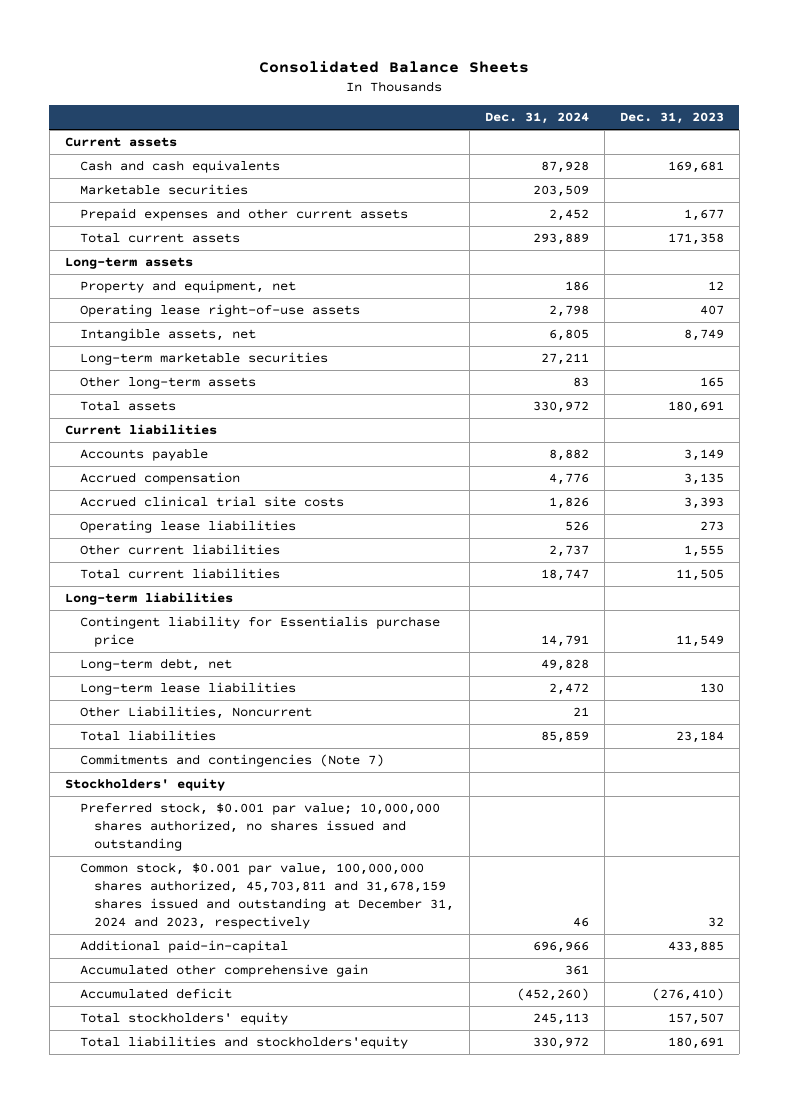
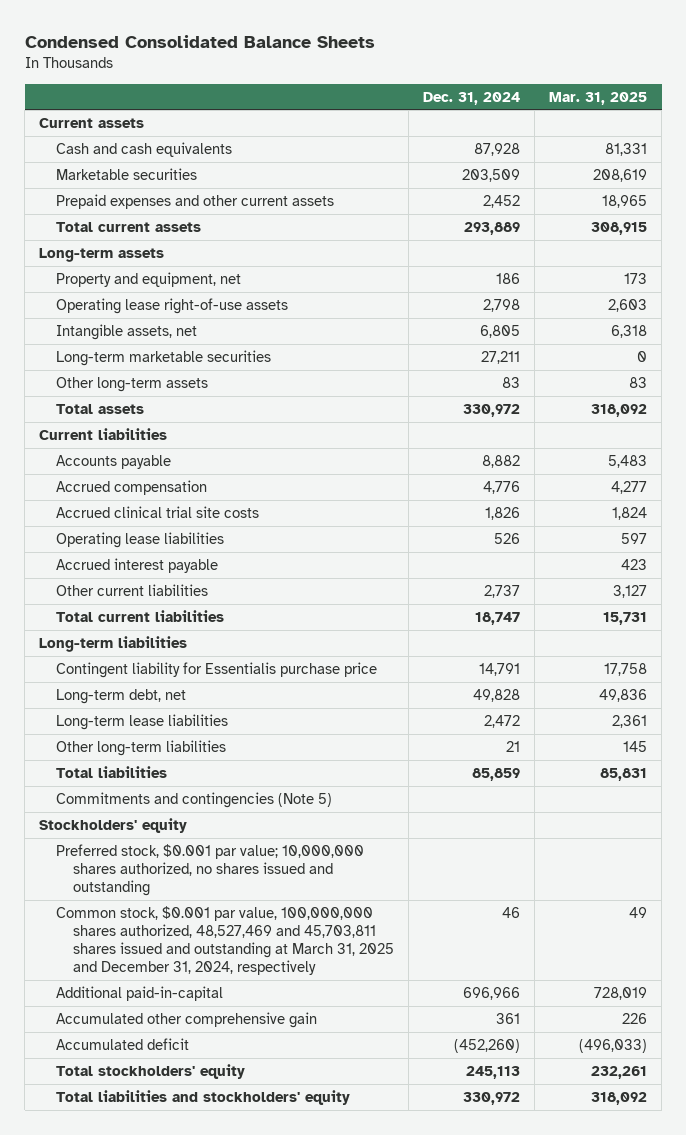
[259,60,530,73] Consolidated Balance Sheets -> [24,35,375,49] Condensed Consolidated Balance Sheets
[619,112,724,125] Dec. 31, 2023 -> none
none -> [549,91,648,105] Mar. 31, 2025
none -> [56,558,219,574] Accrued interest payable
[79,706,312,720] Other Liabilities, Noncurrent -> [56,740,227,757] Other long-term liabilities
[79,754,384,768] Commitments and contingencies (Note 7) -> [56,792,333,809] Commitments and contingencies (Note 5)
[79,862,455,930] Common stock, $0.001 par value, 100,000,000 shares authorized, 45,703,811 and 31,678,159 shares issued and outstanding at December 31, 2024 and 2023, respectively -> [56,906,395,976] Common stock, $0.001 par value, 100,000,000 shares authorized, 48,527,469 and 45,703,811 shares issued and outstanding at March 31, 2025 and December 31, 2024, respectively
[79,1036,408,1050] Total liabilities and stockholders'equity -> [56,1090,351,1106] Total liabilities and stockholders' equity

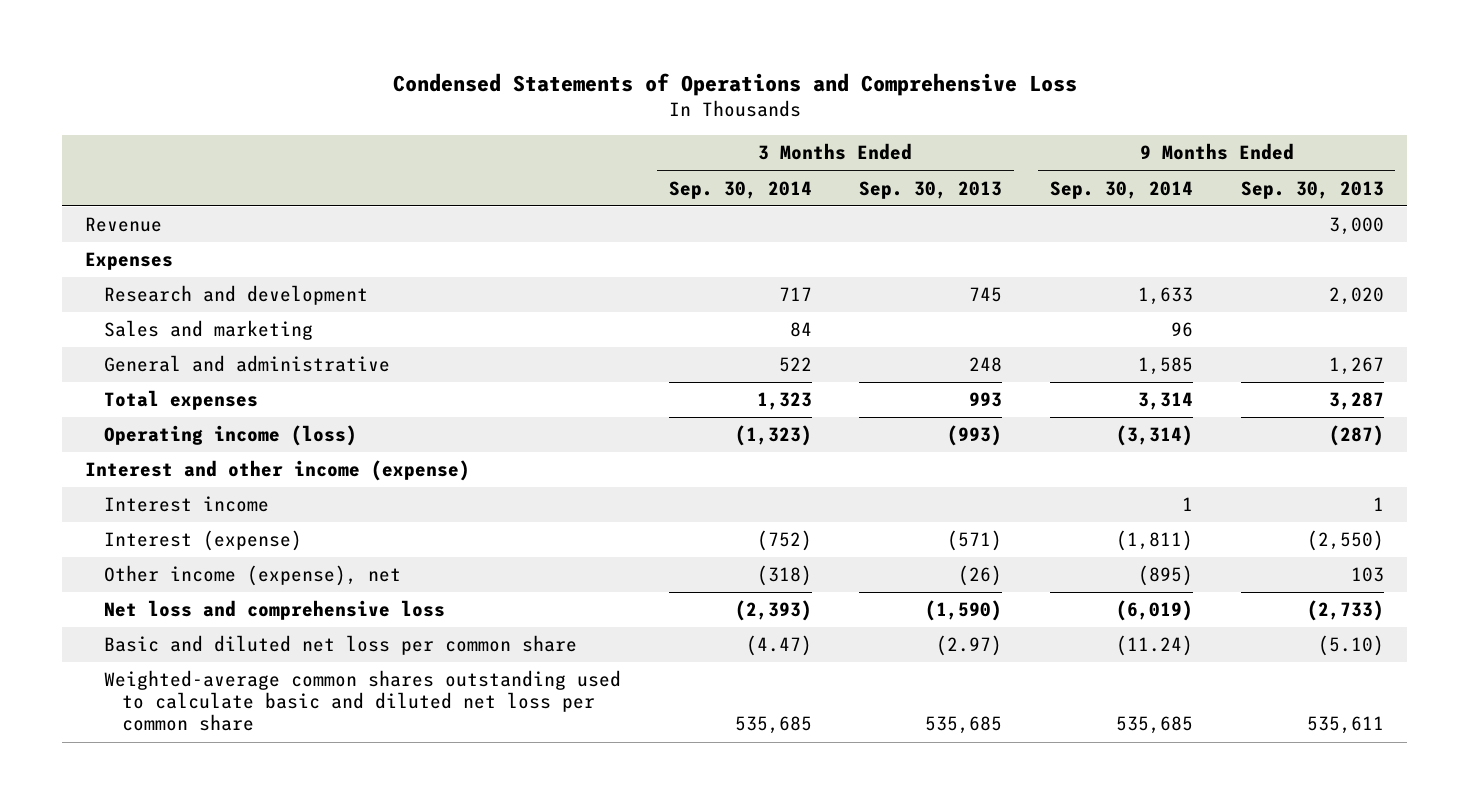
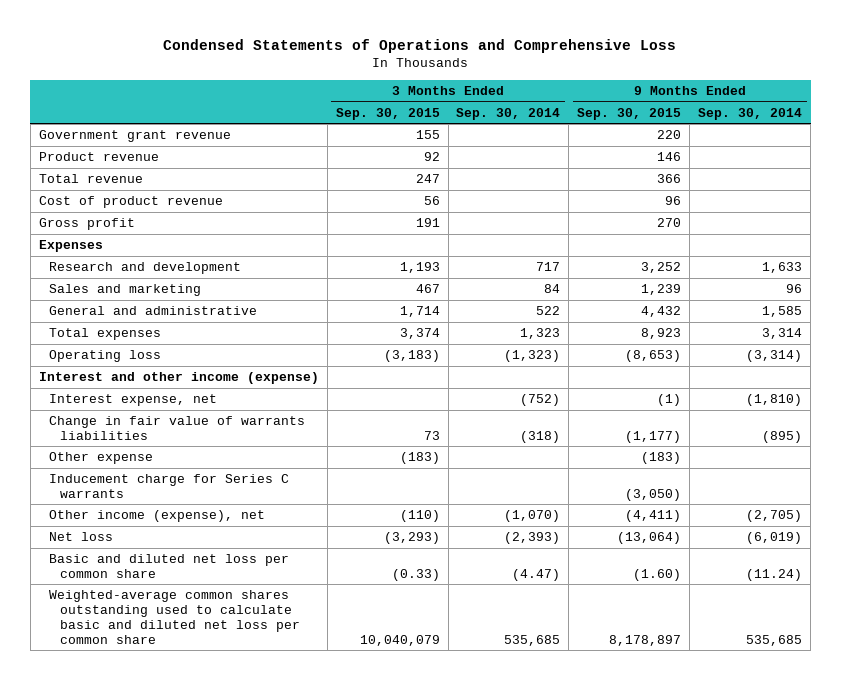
[859,180,1003,199] Sep. 30, 2013 -> none
[1240,180,1384,199] Sep. 30, 2013 -> none
none -> [335,107,440,120] Sep. 30, 2015
none -> [577,107,682,120] Sep. 30, 2015
none -> [38,129,231,142] Government grant revenue
none -> [38,151,159,161] Product revenue
[85,217,163,233] Revenue -> [38,173,143,183] Total revenue
none -> [38,195,223,208] Cost of product revenue
none -> [38,217,135,230] Gross profit
[103,425,357,447] Operating income (loss) -> [49,349,162,362] Operating loss
[103,496,269,513] Interest income -> none
[103,530,302,552] Interest (expense) -> [49,393,218,406] Interest expense, net
[1115,530,1193,552] (1,811) -> [746,393,803,406] (1,810)
none -> [49,415,306,440] Change in fair value of warrants liabilities
none -> [49,451,154,464] Other expense
none -> [49,473,290,498] Inducement charge for Series C warrants
[756,565,812,587] (318) -> [504,509,561,522] (1,070)
[1137,565,1193,587] (895) -> [746,509,803,522] (2,705)
[103,600,445,621] Net loss and comprehensive loss -> [49,531,114,541] Net loss

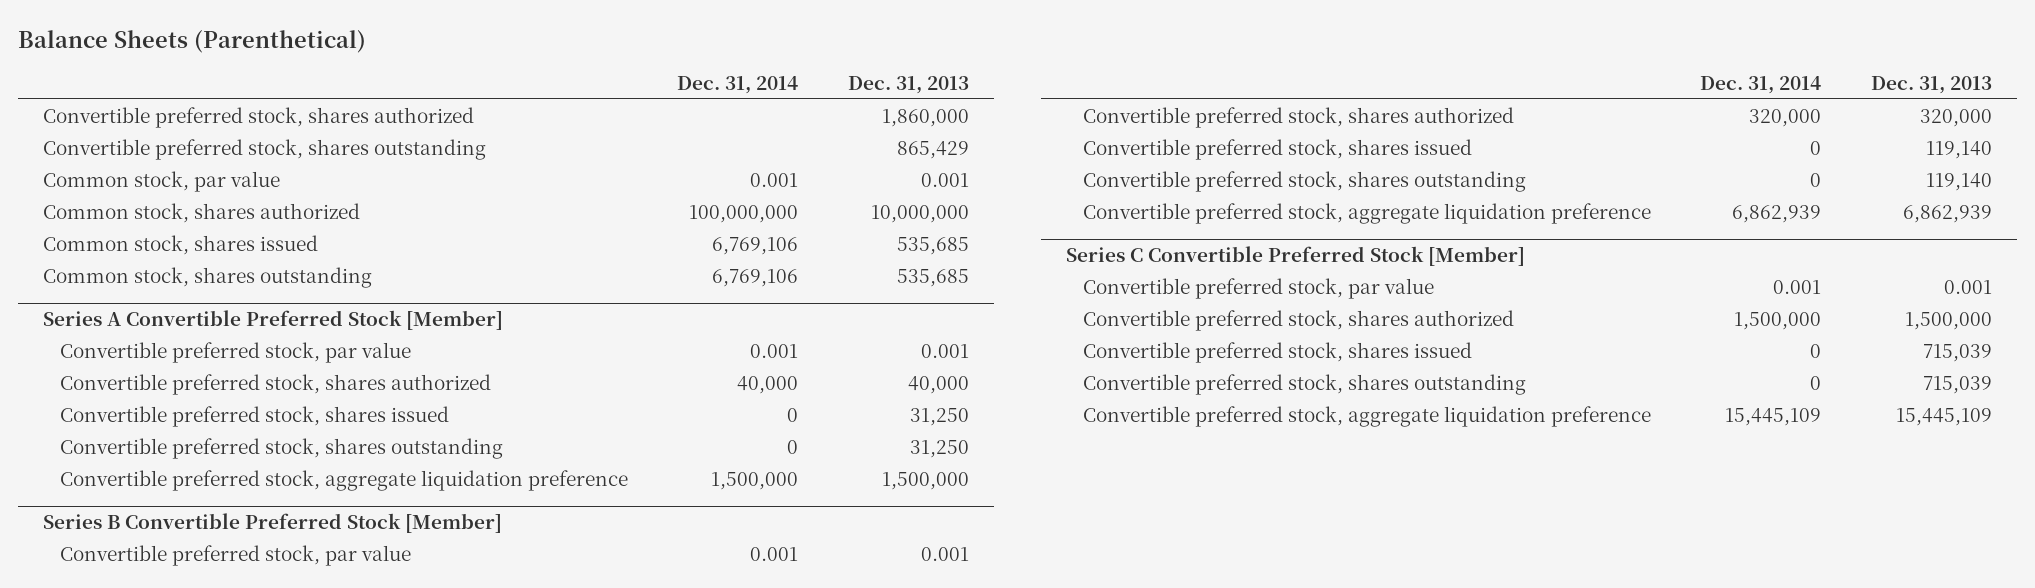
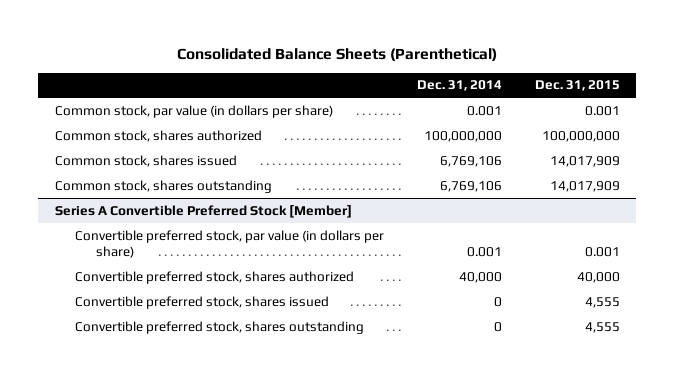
[18,29,367,53] Balance Sheets (Parenthetical) -> [177,48,498,62] Consolidated Balance Sheets (Parenthetical)
[848,75,970,94] Dec. 31, 2013 -> none
none -> [534,80,620,92] Dec. 31, 2015
[43,106,475,128] Convertible preferred stock, shares authorized -> none
[43,138,487,160] Convertible preferred stock, shares outstanding -> none
[43,170,281,192] Common stock, par value -> [54,104,333,118] Common stock, par value (in dollars per share)
[59,341,411,363] Convertible preferred stock, par value -> [75,229,385,258] Convertible preferred stock, par value (in dollars per share)
[59,469,628,491] Convertible preferred stock, aggregate liquidation preference -> none
[43,513,503,534] Series B Convertible Preferred Stock [Member] -> none
[59,544,411,566] Convertible preferred stock, par value -> none
[1082,106,1514,128] Convertible preferred stock, shares authorized -> none
[1082,138,1472,160] Convertible preferred stock, shares issued -> none
[1082,170,1526,192] Convertible preferred stock, shares outstanding -> none
[1082,202,1651,224] Convertible preferred stock, aggregate liquidation preference -> none
[1066,246,1526,267] Series C Convertible Preferred Stock [Member] -> none
[1082,277,1434,299] Convertible preferred stock, par value -> none
[1082,309,1514,331] Convertible preferred stock, shares authorized -> none
[1082,341,1472,363] Convertible preferred stock, shares issued -> none
[1082,373,1526,395] Convertible preferred stock, shares outstanding -> none
[1082,405,1651,427] Convertible preferred stock, aggregate liquidation preference -> none

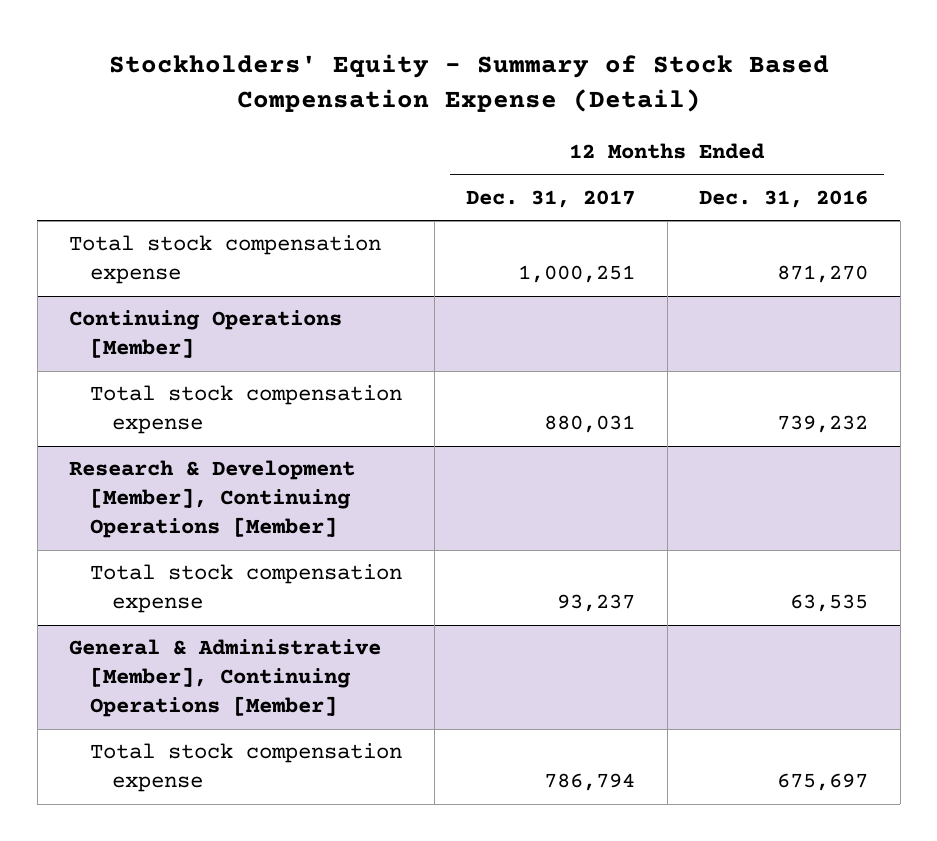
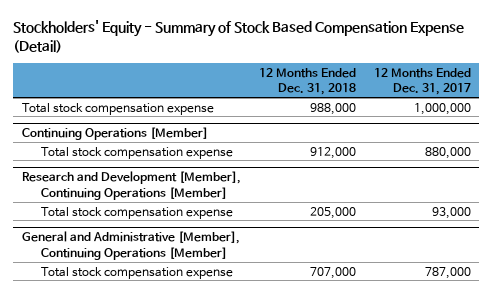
[699,189,869,208] Dec. 31, 2016 -> none
none -> [258,67,356,96] 12 Months Ended Dec. 31, 2018
[518,265,636,284] 1,000,251 -> [413,102,471,115] 1,000,000
[544,415,636,434] 880,031 -> [424,146,471,159] 880,000
[69,460,356,539] Research & Development [Member], Continuing Operations [Member] -> [22,171,242,200] Research and Development [Member], Continuing Operations [Member]
[557,594,636,613] 93,237 -> [431,206,471,219] 93,000
[69,639,382,718] General & Administrative [Member], Continuing Operations [Member] -> [22,231,241,260] General and Administrative [Member], Continuing Operations [Member]
[544,773,636,792] 786,794 -> [424,266,471,279] 787,000

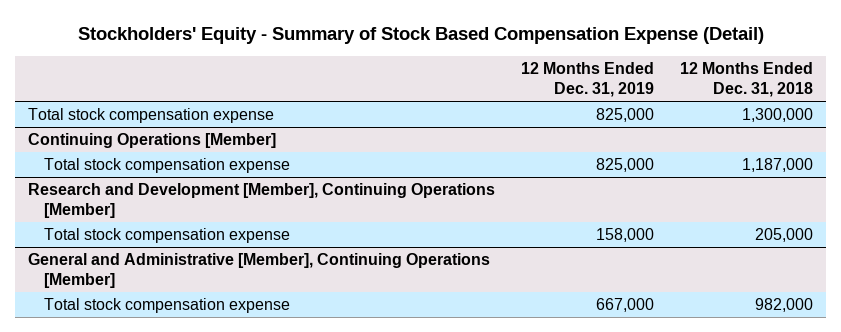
[373,67,471,96] 12 Months Ended Dec. 31, 2017 -> none
none -> [521,61,655,98] 12 Months Ended Dec. 31, 2019
[309,102,356,115] 988,000 -> [742,108,814,123] 1,300,000
[309,146,356,159] 912,000 -> [742,158,814,173] 1,187,000
[309,266,356,279] 707,000 -> [755,298,814,313] 982,000

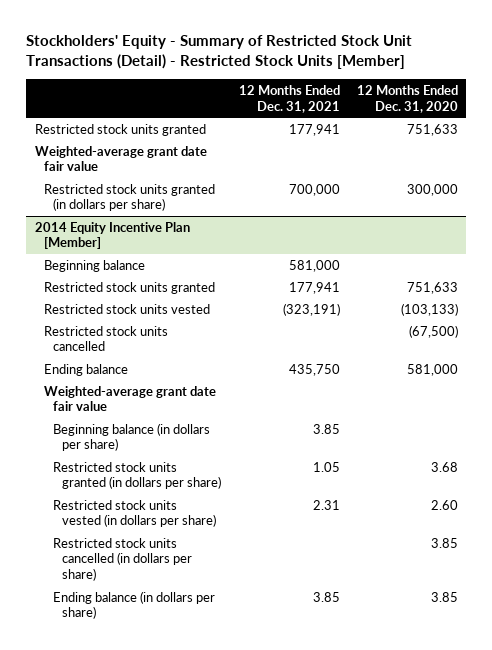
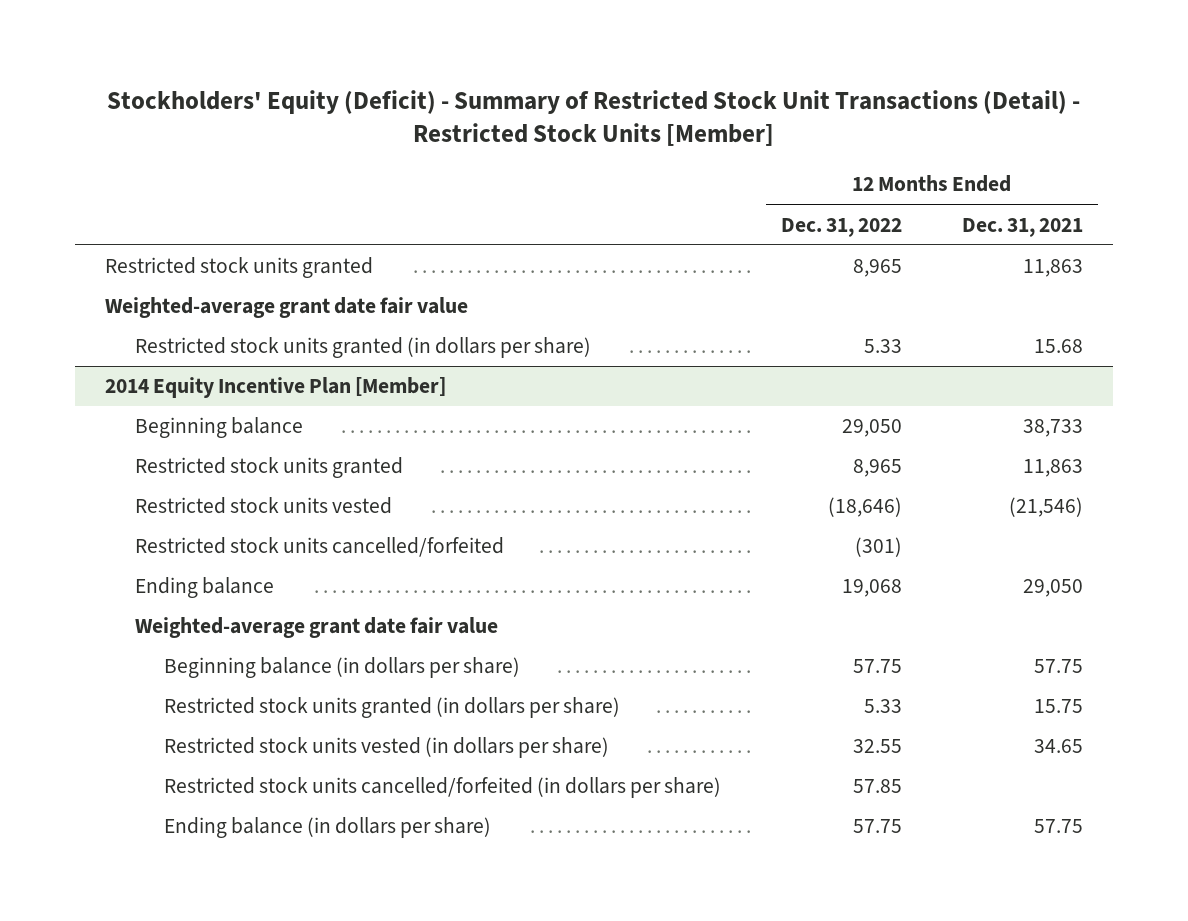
[26,35,413,70] Stockholders' Equity - Summary of Restricted Stock Unit Transactions (Detail) - Restricted Stock Units [Member] -> [106,89,1080,147] Stockholders' Equity (Deficit) - Summary of Restricted Stock Unit Transactions (Detail) - Restricted Stock Units [Member]
[356,84,458,113] 12 Months Ended Dec. 31, 2020 -> none
none -> [780,217,902,237] Dec. 31, 2022
[288,123,340,136] 177,941 -> [1022,259,1083,278] 11,863
[288,183,340,196] 700,000 -> [1033,339,1083,354] 15.68
[288,259,340,272] 581,000 -> [1022,419,1083,438] 38,733
[288,281,340,294] 177,941 -> [1022,459,1083,478] 11,863
[282,302,340,316] (323,191) -> [1008,497,1083,518] (21,546)
[43,325,168,352] Restricted stock units cancelled -> [134,537,504,558] Restricted stock units cancelled/forfeited
[288,363,340,376] 435,750 -> [1022,579,1083,598] 29,050
[312,423,340,434] 3.85 -> [1033,659,1083,674] 57.75
[312,461,340,472] 1.05 -> [1033,699,1083,714] 15.75
[312,499,340,510] 2.31 -> [1033,739,1083,754] 34.65
[53,537,193,582] Restricted stock units cancelled (in dollars per share) -> [164,777,722,799] Restricted stock units cancelled/forfeited (in dollars per share)
[312,591,340,602] 3.85 -> [1033,819,1083,834] 57.75

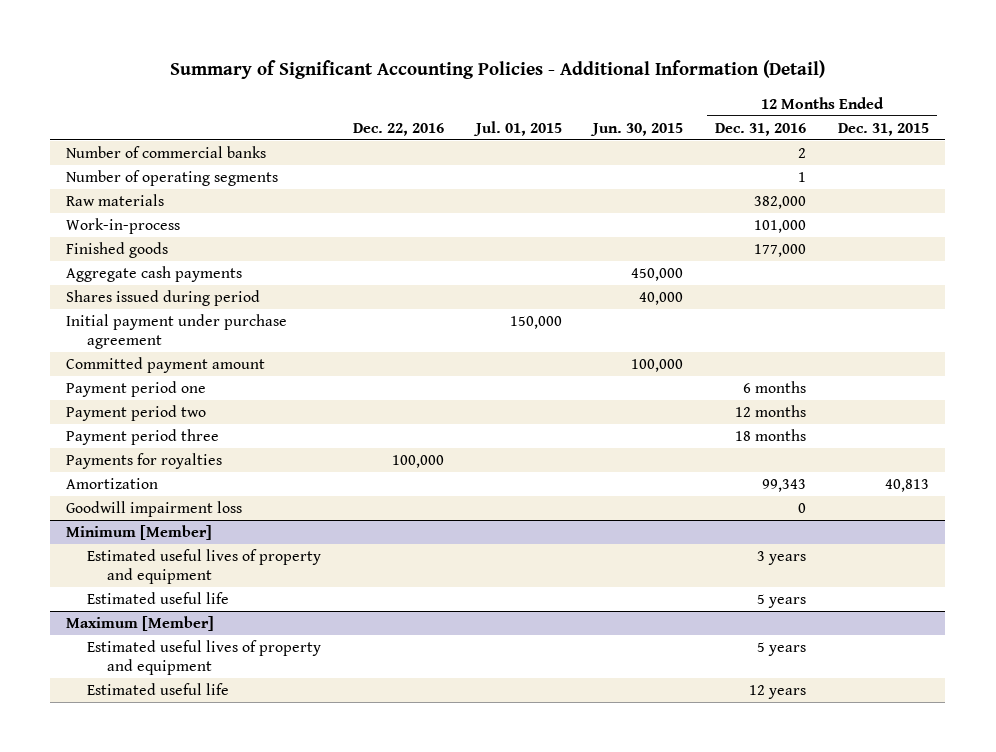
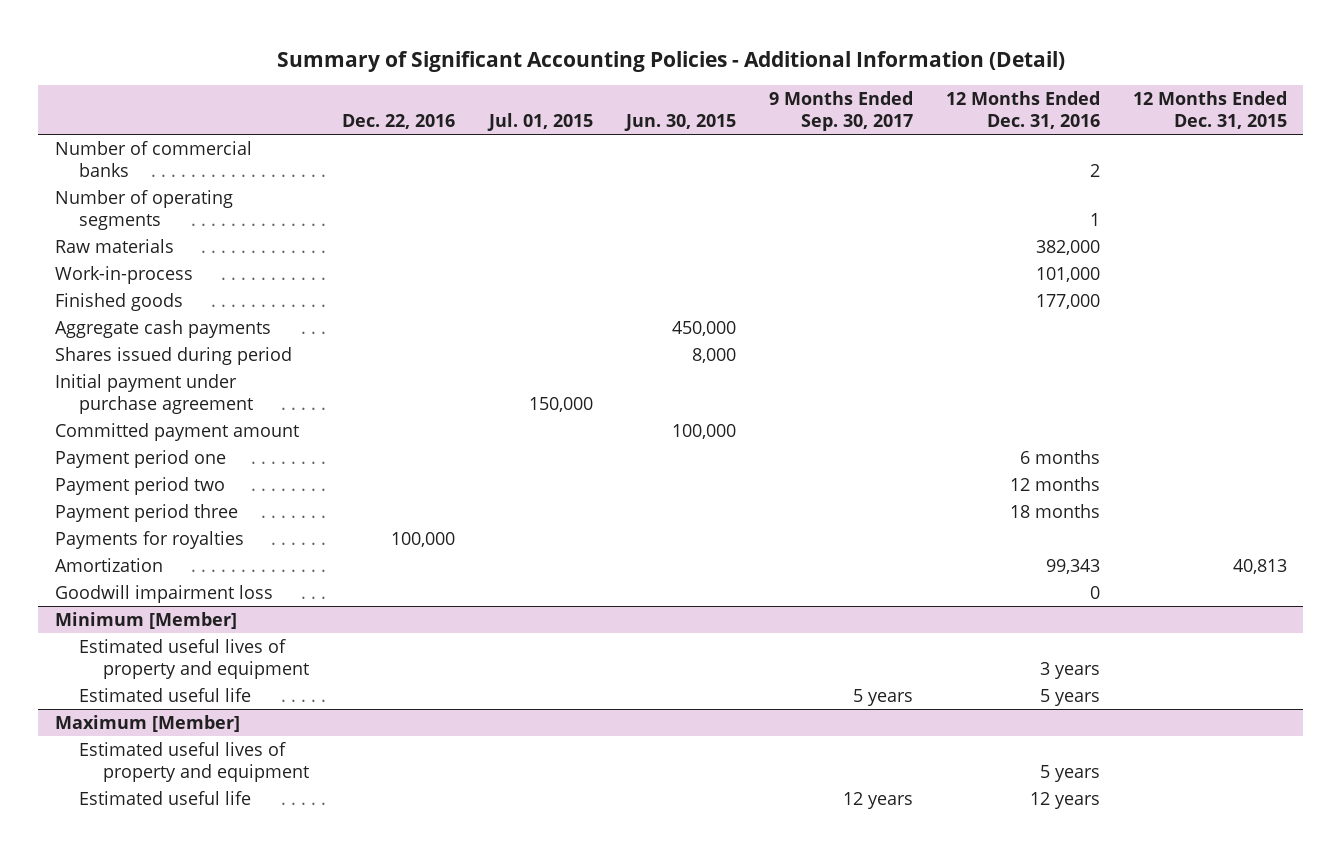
none -> [768,90,913,131] 9 Months Ended Sep. 30, 2017
[639,292,684,306] 40,000 -> [691,348,736,364] 8,000

